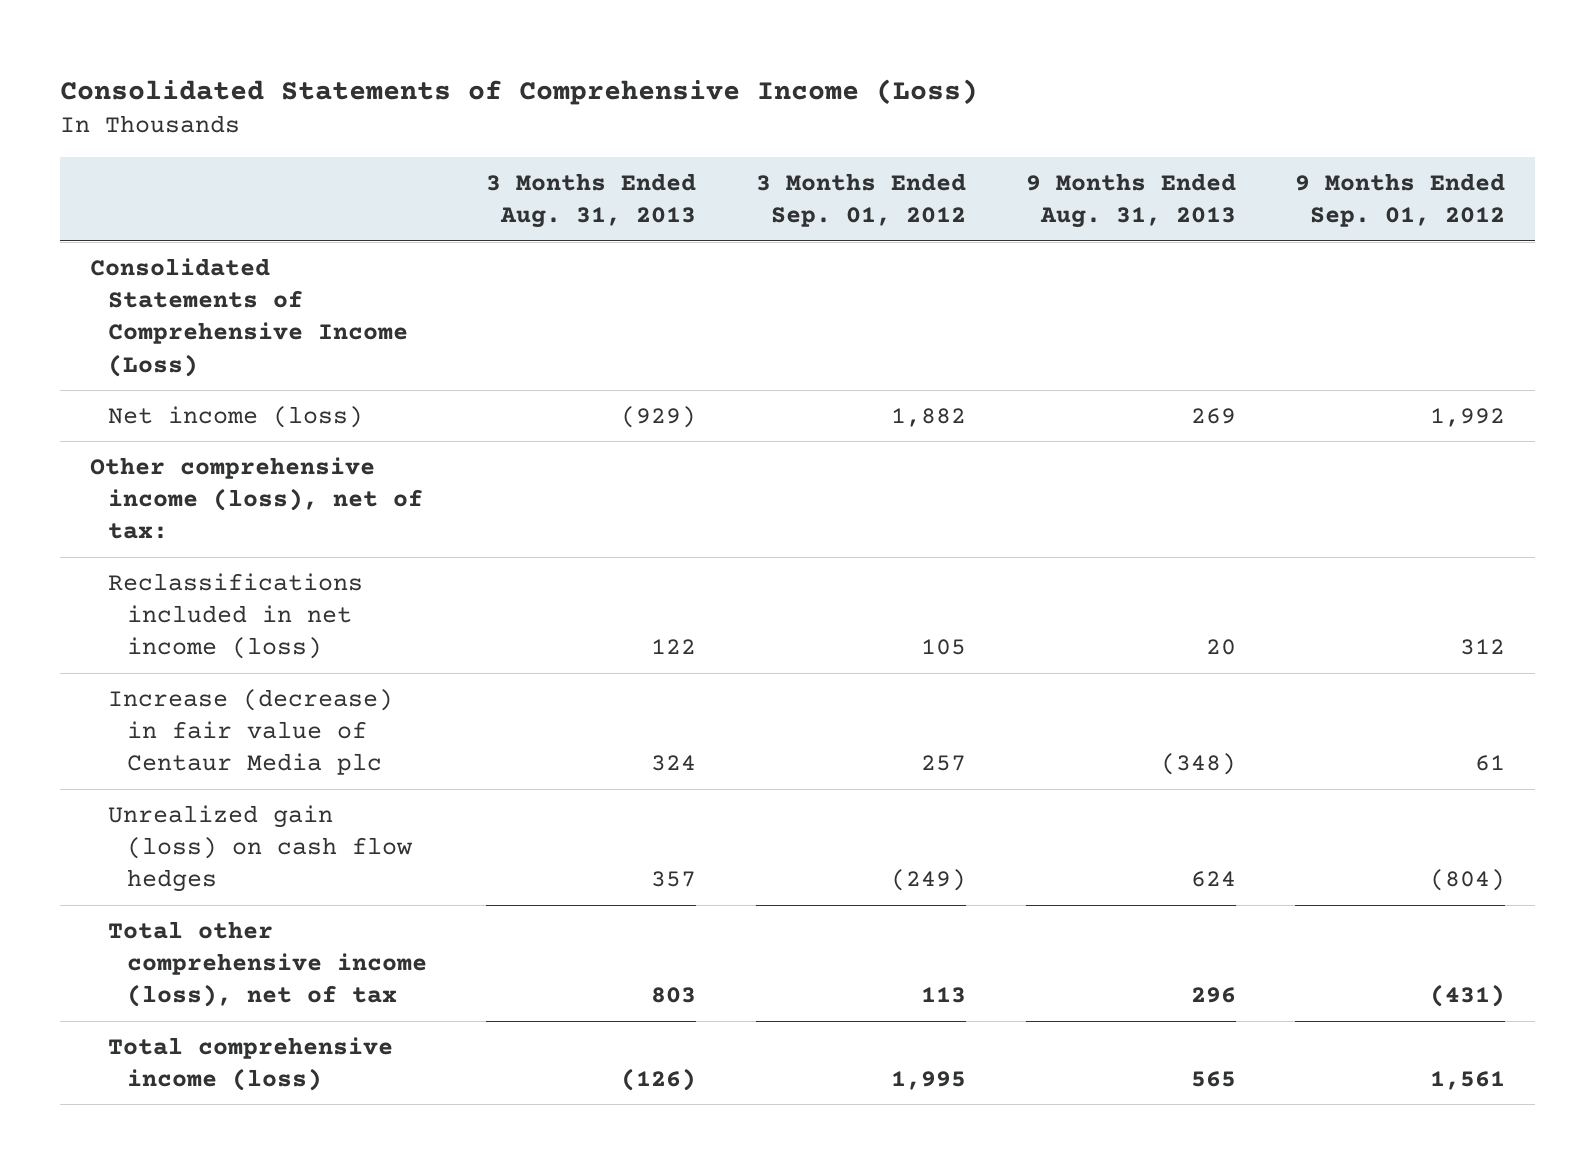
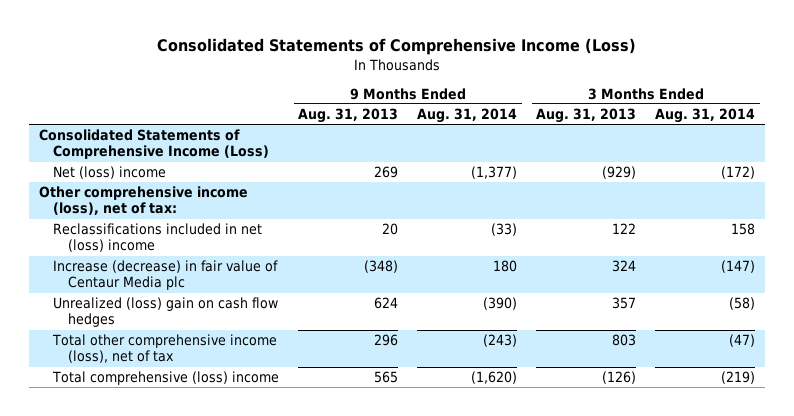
[756,173,967,228] 3 Months Ended Sep. 01, 2012 -> none
[1295,173,1506,228] 9 Months Ended Sep. 01, 2012 -> none
none -> [417,108,518,124] Aug. 31, 2014
none -> [655,108,756,124] Aug. 31, 2014
[108,405,364,428] Net income (loss) -> [53,166,167,180] Net (loss) income
[108,572,364,660] Reclassifications included in net income (loss) -> [53,223,263,253] Reclassifications included in net (loss) income
[108,804,413,893] Unrealized gain (loss) on cash flow hedges -> [53,297,279,328] Unrealized (loss) gain on cash flow hedges
[108,1036,394,1091] Total comprehensive income (loss) -> [52,371,280,386] Total comprehensive (loss) income

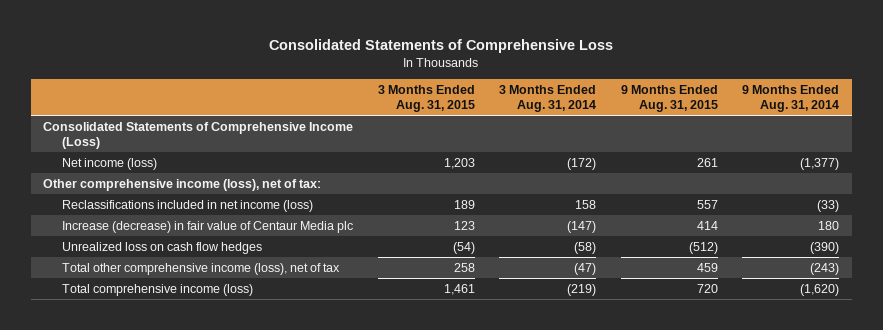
[157,37,637,55] Consolidated Statements of Comprehensive Income (Loss) -> [269,39,614,54] Consolidated Statements of Comprehensive Loss
[298,108,399,124] Aug. 31, 2013 -> none
[536,108,637,124] Aug. 31, 2013 -> none
none -> [377,85,475,113] 3 Months Ended Aug. 31, 2015
none -> [620,85,718,113] 9 Months Ended Aug. 31, 2015
[53,166,167,180] Net (loss) income -> [61,157,157,170] Net income (loss)
[53,223,263,253] Reclassifications included in net (loss) income -> [61,199,313,212] Reclassifications included in net income (loss)
[53,297,279,328] Unrealized (loss) gain on cash flow hedges -> [61,241,262,254] Unrealized loss on cash flow hedges
[52,371,280,386] Total comprehensive (loss) income -> [61,283,253,296] Total comprehensive income (loss)

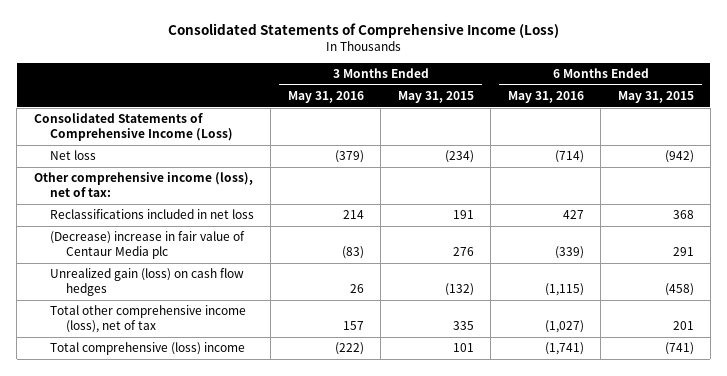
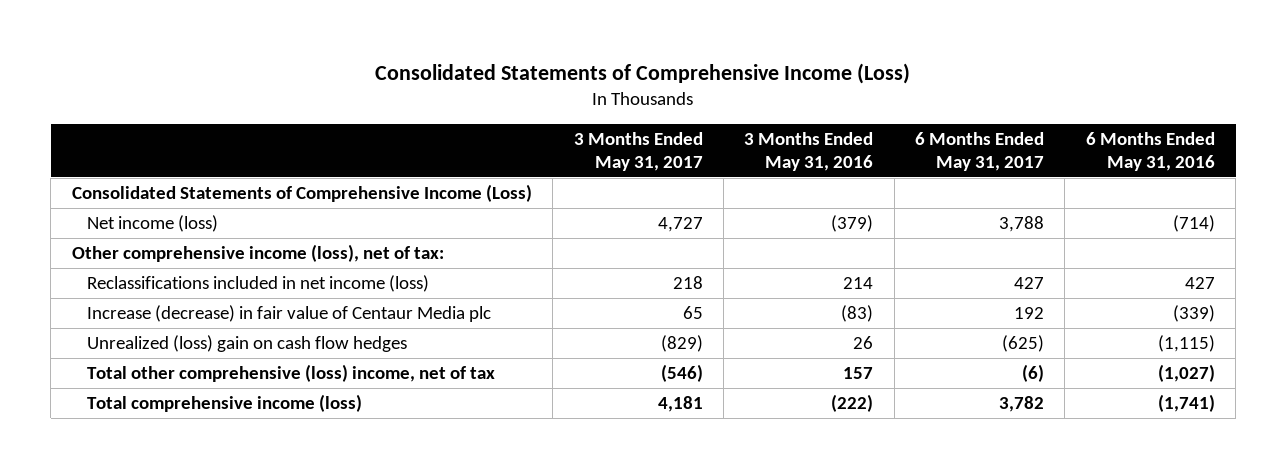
[397,90,474,103] May 31, 2015 -> none
[617,90,694,103] May 31, 2015 -> none
none -> [573,132,703,172] 3 Months Ended May 31, 2017
none -> [915,132,1045,172] 6 Months Ended May 31, 2017
[49,150,96,161] Net loss -> [86,214,218,232] Net income (loss)
[49,209,254,220] Reclassifications included in net loss -> [86,274,429,292] Reclassifications included in net income (loss)
[49,231,245,259] (Decrease) increase in fair value of Centaur Media plc -> [86,304,491,322] Increase (decrease) in fair value of Centaur Media plc
[49,268,244,296] Unrealized gain (loss) on cash flow hedges -> [86,334,407,352] Unrealized (loss) gain on cash flow hedges
[49,305,246,333] Total other comprehensive income (loss), net of tax -> [86,363,495,382] Total other comprehensive (loss) income, net of tax
[49,342,245,356] Total comprehensive (loss) income -> [86,393,362,412] Total comprehensive income (loss)

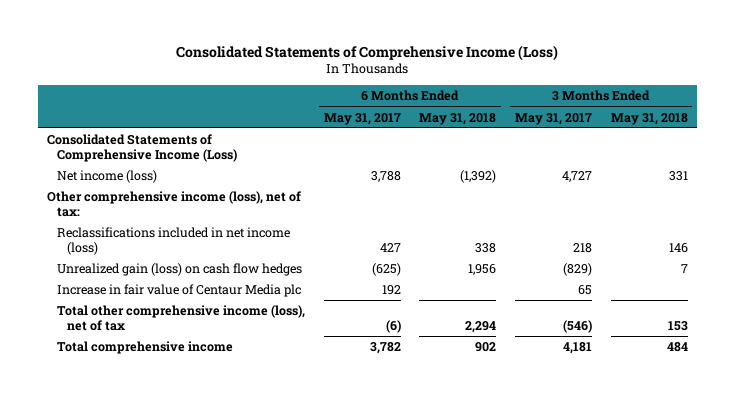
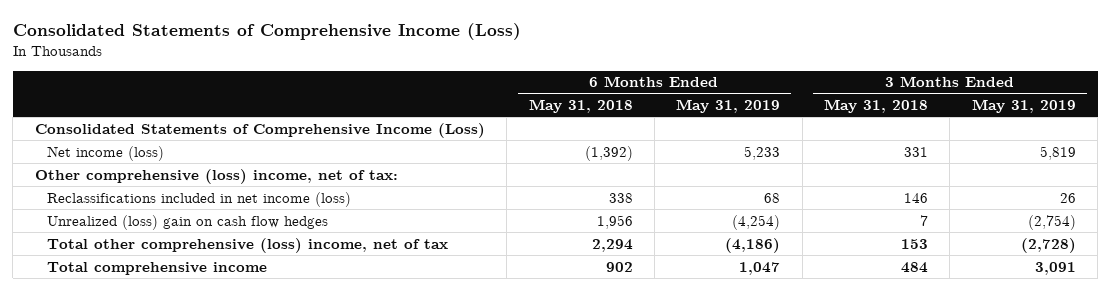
[323,112,401,125] May 31, 2017 -> none
[514,112,592,125] May 31, 2017 -> none
none -> [676,99,781,114] May 31, 2019
none -> [971,99,1076,114] May 31, 2019
[46,191,301,217] Other comprehensive income (loss), net of tax: -> [34,168,398,184] Other comprehensive (loss) income, net of tax:
[57,284,302,298] Increase in fair value of Centaur Media plc -> none
[57,263,303,277] Unrealized gain (loss) on cash flow hedges -> [47,214,329,230] Unrealized (loss) gain on cash flow hedges
[57,305,306,331] Total other comprehensive income (loss), net of tax -> [47,237,449,253] Total other comprehensive (loss) income, net of tax

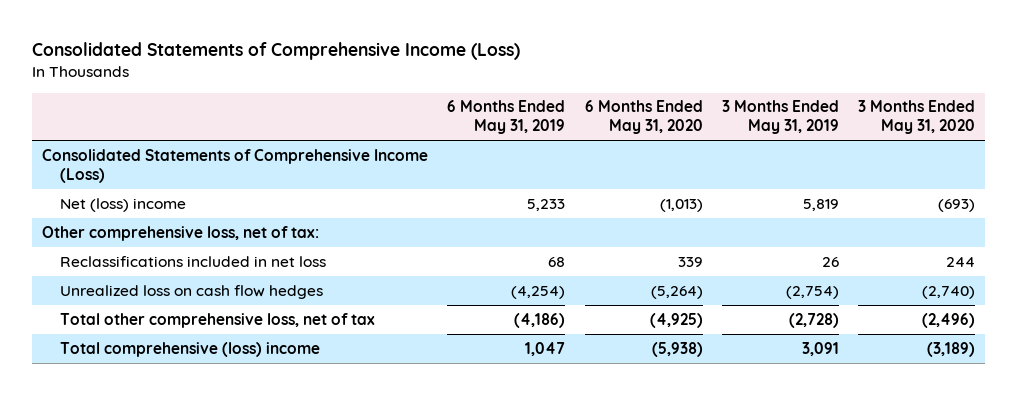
[528,99,633,114] May 31, 2018 -> none
[824,99,929,114] May 31, 2018 -> none
none -> [584,100,703,135] 6 Months Ended May 31, 2020
none -> [858,100,976,135] 3 Months Ended May 31, 2020
[47,145,165,161] Net income (loss) -> [59,197,186,212] Net (loss) income
[34,168,398,184] Other comprehensive (loss) income, net of tax: -> [42,225,320,241] Other comprehensive loss, net of tax:
[47,191,352,207] Reclassifications included in net income (loss) -> [59,255,326,267] Reclassifications included in net loss
[47,214,329,230] Unrealized (loss) gain on cash flow hedges -> [59,284,323,299] Unrealized loss on cash flow hedges
[47,237,449,253] Total other comprehensive (loss) income, net of tax -> [59,312,375,328] Total other comprehensive loss, net of tax
[47,261,268,275] Total comprehensive income -> [59,341,320,357] Total comprehensive (loss) income

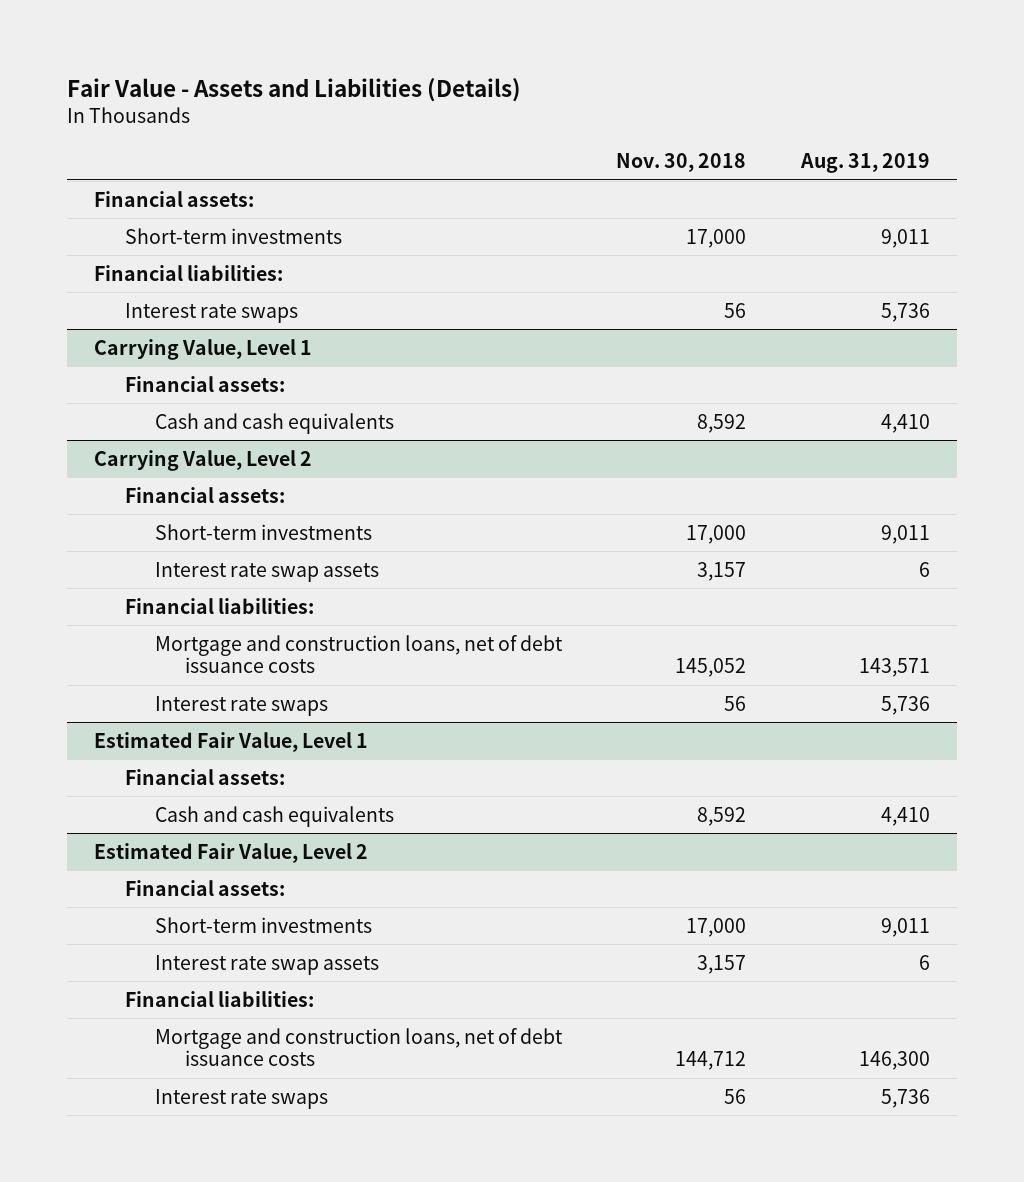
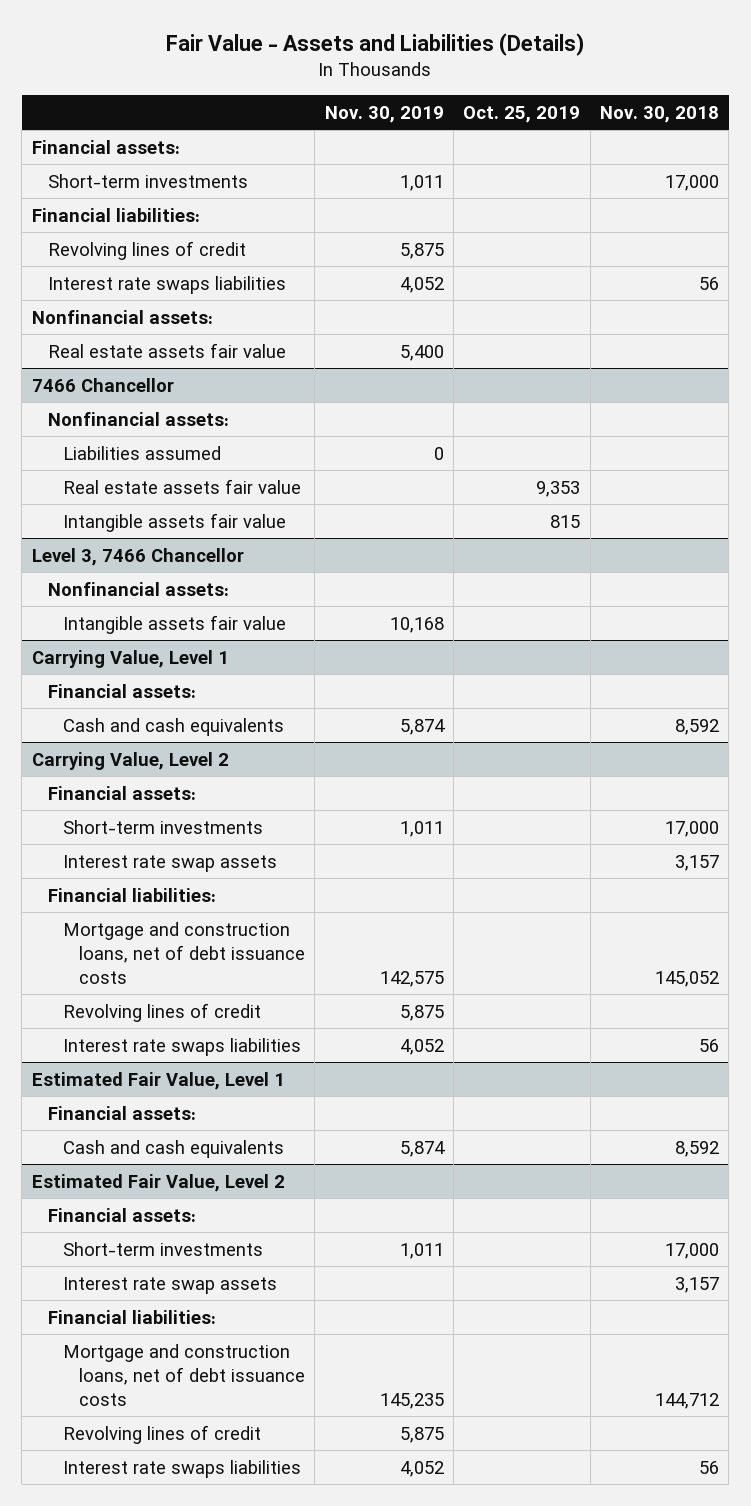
[800,153,931,174] Aug. 31, 2019 -> none
none -> [324,105,444,123] Nov. 30, 2019
none -> [463,105,581,123] Oct. 25, 2019
none -> [47,240,246,260] Revolving lines of credit
[124,302,298,323] Interest rate swaps -> [47,275,286,294] Interest rate swaps liabilities
none -> [31,309,213,324] Nonfinancial assets:
none -> [47,342,286,358] Real estate assets fair value
none -> [31,377,174,392] 7466 Chancellor
none -> [47,411,229,426] Nonfinancial assets:
none -> [63,445,222,460] Liabilities assumed
none -> [63,478,302,494] Real estate assets fair value
none -> [63,512,287,532] Intangible assets fair value
none -> [31,547,244,566] Level 3, 7466 Chancellor
none -> [47,581,229,596] Nonfinancial assets:
none -> [63,614,287,634] Intangible assets fair value
none -> [63,1002,262,1022] Revolving lines of credit
[154,695,328,716] Interest rate swaps -> [63,1037,302,1056] Interest rate swaps liabilities
none -> [63,1424,262,1444] Revolving lines of credit
[154,1088,328,1109] Interest rate swaps -> [63,1459,302,1478] Interest rate swaps liabilities

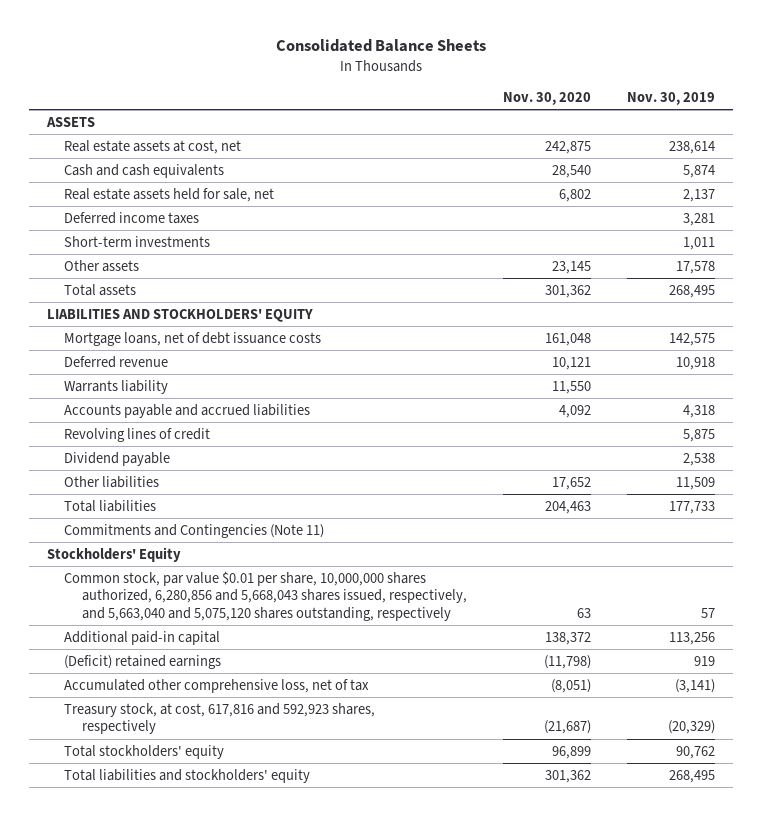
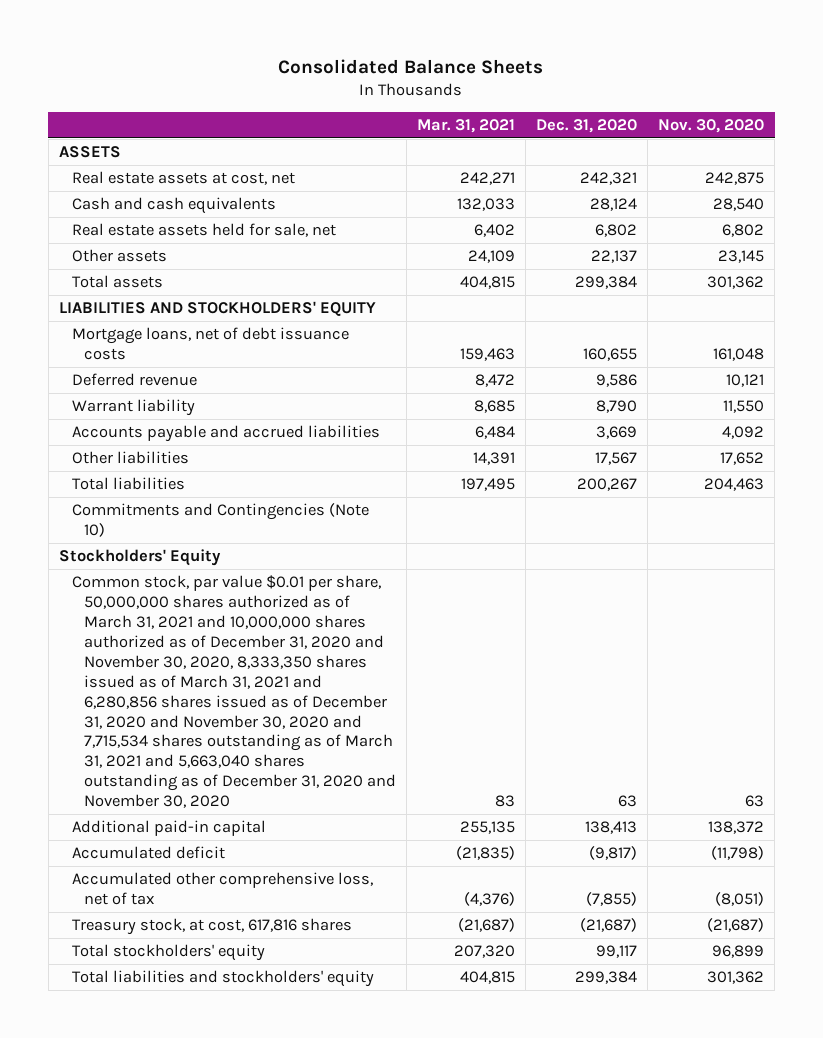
[627,92,716,106] Nov. 30, 2019 -> none
none -> [417,118,516,133] Mar. 31, 2021
none -> [536,118,638,133] Dec. 31, 2020
[64,211,200,224] Deferred income taxes -> none
[64,235,211,247] Short-term investments -> none
[64,379,169,394] Warrants liability -> [71,399,195,417] Warrant liability
[64,427,211,442] Revolving lines of credit -> none
[64,451,171,466] Dividend payable -> none
[64,523,325,538] Commitments and Contingencies (Note 11) -> [71,503,369,538] Commitments and Contingencies (Note 10)
[64,570,467,621] Common stock, par value $0.01 per share, 10,000,000 shares authorized, 6,280,856 and 5,668,043 shares issued, respectively, and 5,663,040 and 5,075,120 shares outstanding, respectively -> [71,575,397,809] Common stock, par value $0.01 per share, 50,000,000 shares authorized as of March 31, 2021 and 10,000,000 shares authorized as of December 31, 2020 and November 30, 2020, 8,333,350 shares issued as of March 31, 2021 and 6,280,856 shares issued as of December 31, 2020 and November 30, 2020 and 7,715,534 shares outstanding as of March 31, 2021 and 5,663,040 shares outstanding as of December 31, 2020 and November 30, 2020
[64,654,222,669] (Deficit) retained earnings -> [71,846,225,860] Accumulated deficit
[64,702,376,735] Treasury stock, at cost, 617,816 and 592,923 shares, respectively -> [71,918,352,936] Treasury stock, at cost, 617,816 shares

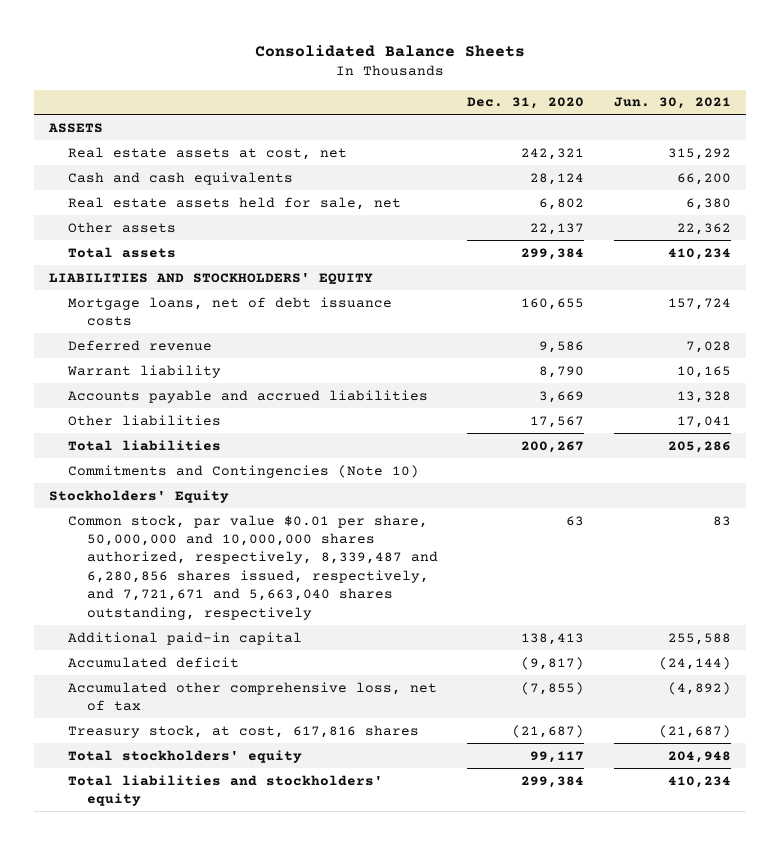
[417,118,516,133] Mar. 31, 2021 -> none
[658,118,765,133] Nov. 30, 2020 -> none
none -> [614,97,732,110] Jun. 30, 2021
[71,575,397,809] Common stock, par value $0.01 per share, 50,000,000 shares authorized as of March 31, 2021 and 10,000,000 shares authorized as of December 31, 2020 and November 30, 2020, 8,333,350 shares issued as of March 31, 2021 and 6,280,856 shares issued as of December 31, 2020 and November 30, 2020 and 7,715,534 shares outstanding as of March 31, 2021 and 5,663,040 shares outstanding as of December 31, 2020 and November 30, 2020 -> [67,514,438,620] Common stock, par value $0.01 per share, 50,000,000 and 10,000,000 shares authorized, respectively, 8,339,487 and 6,280,856 shares issued, respectively, and 7,721,671 and 5,663,040 shares outstanding, respectively

